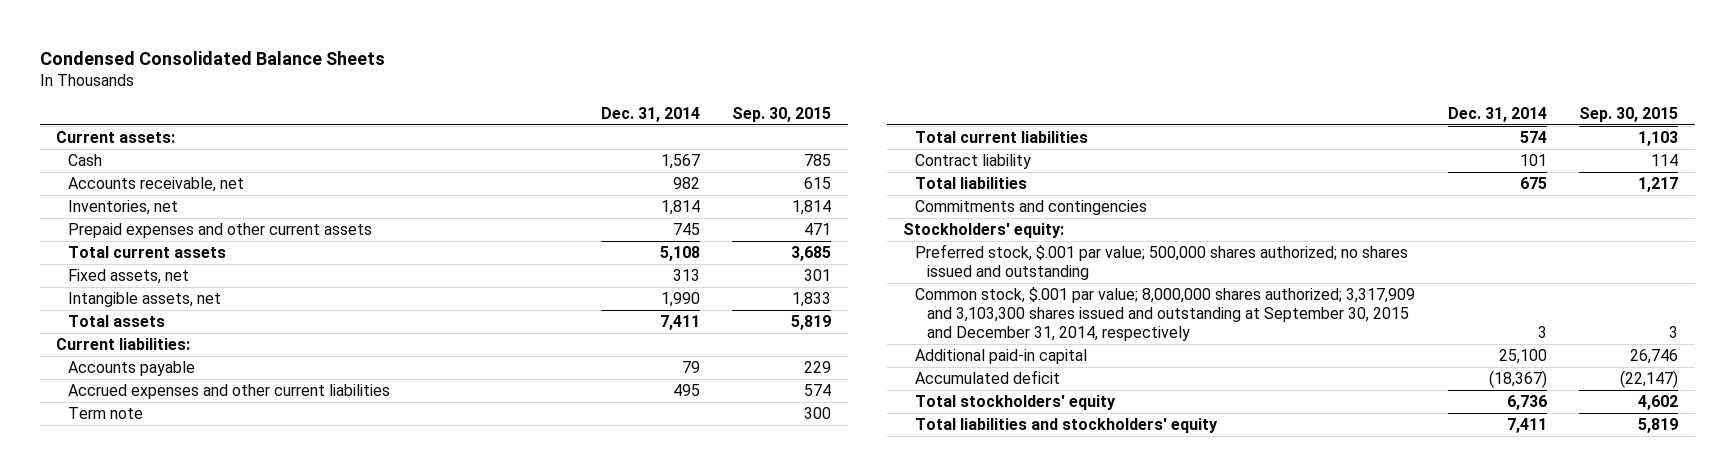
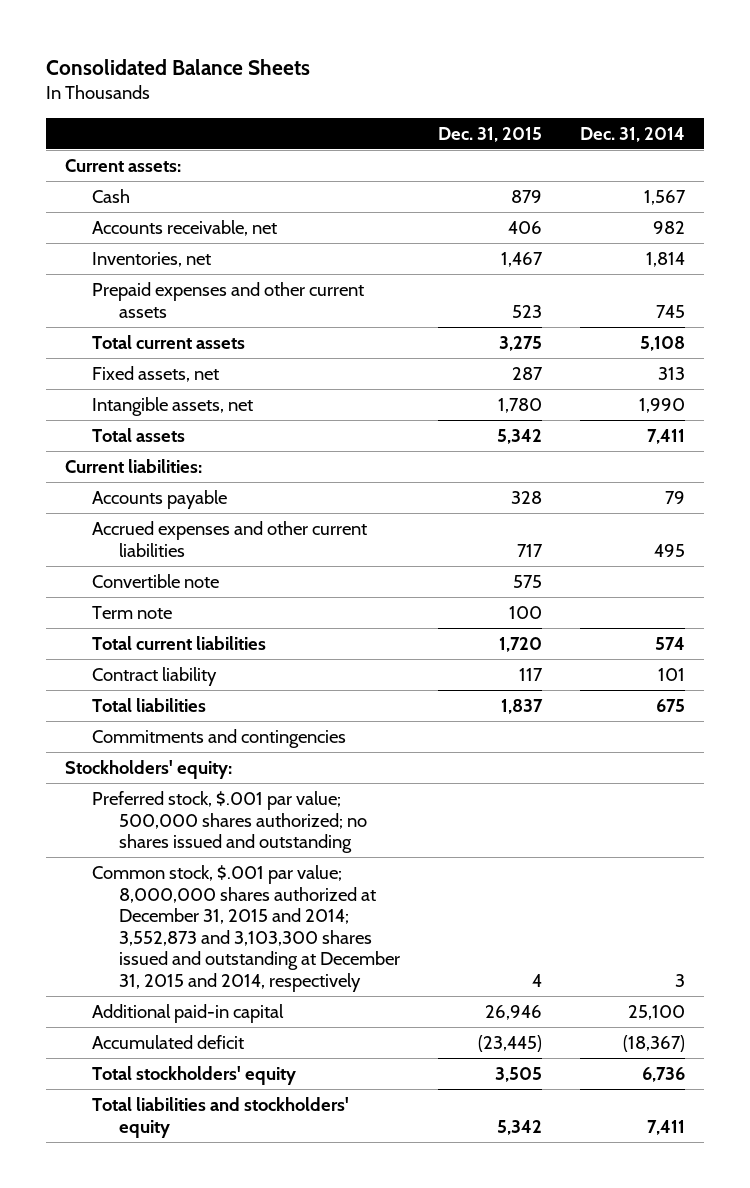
[40,50,386,65] Condensed Consolidated Balance Sheets -> [46,58,311,75] Consolidated Balance Sheets
[732,106,832,122] Sep. 30, 2015 -> none
none -> [438,126,543,142] Dec. 31, 2015
none -> [92,573,220,588] Convertible note
[915,287,1416,342] Common stock, $.001 par value; 8,000,000 shares authorized; 3,317,909 and 3,103,300 shares issued and outstanding at September 30, 2015 and December 31, 2014, respectively -> [92,864,401,992] Common stock, $.001 par value; 8,000,000 shares authorized at December 31, 2015 and 2014; 3,552,873 and 3,103,300 shares issued and outstanding at December 31, 2015 and 2014, respectively

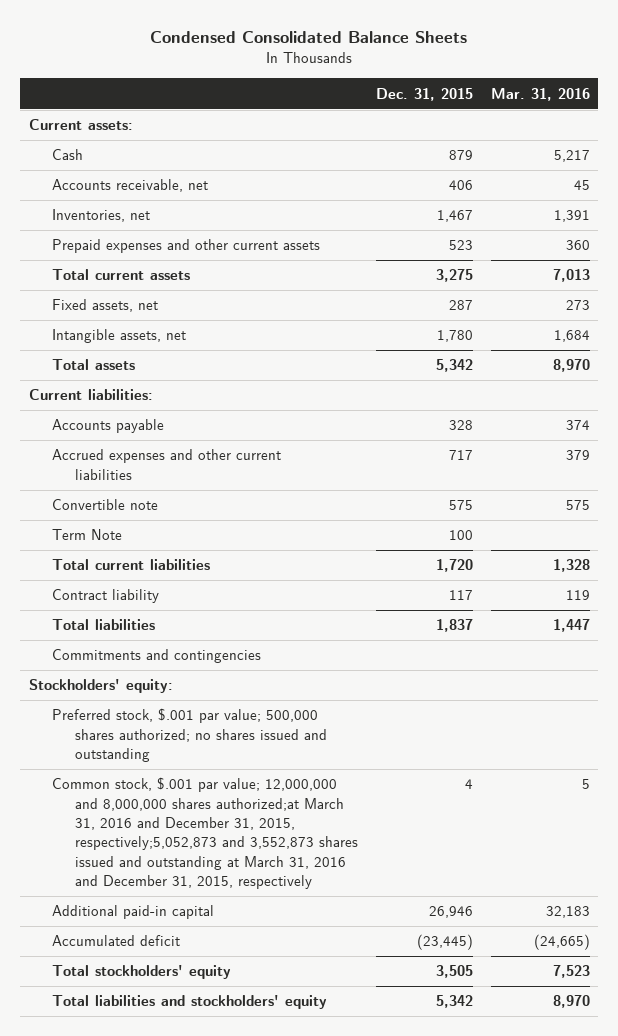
[46,58,311,75] Consolidated Balance Sheets -> [150,31,468,44] Condensed Consolidated Balance Sheets
[580,126,686,142] Dec. 31, 2014 -> none
none -> [490,87,590,101] Mar. 31, 2016
[92,605,173,619] Term note -> [51,529,122,541] Term Note
[92,864,401,992] Common stock, $.001 par value; 8,000,000 shares authorized at December 31, 2015 and 2014; 3,552,873 and 3,103,300 shares issued and outstanding at December 31, 2015 and 2014, respectively -> [51,777,358,890] Common stock, $.001 par value; 12,000,000 and 8,000,000 shares authorized;at March 31, 2016 and December 31, 2015, respectively;5,052,873 and 3,552,873 shares issued and outstanding at March 31, 2016 and December 31, 2015, respectively

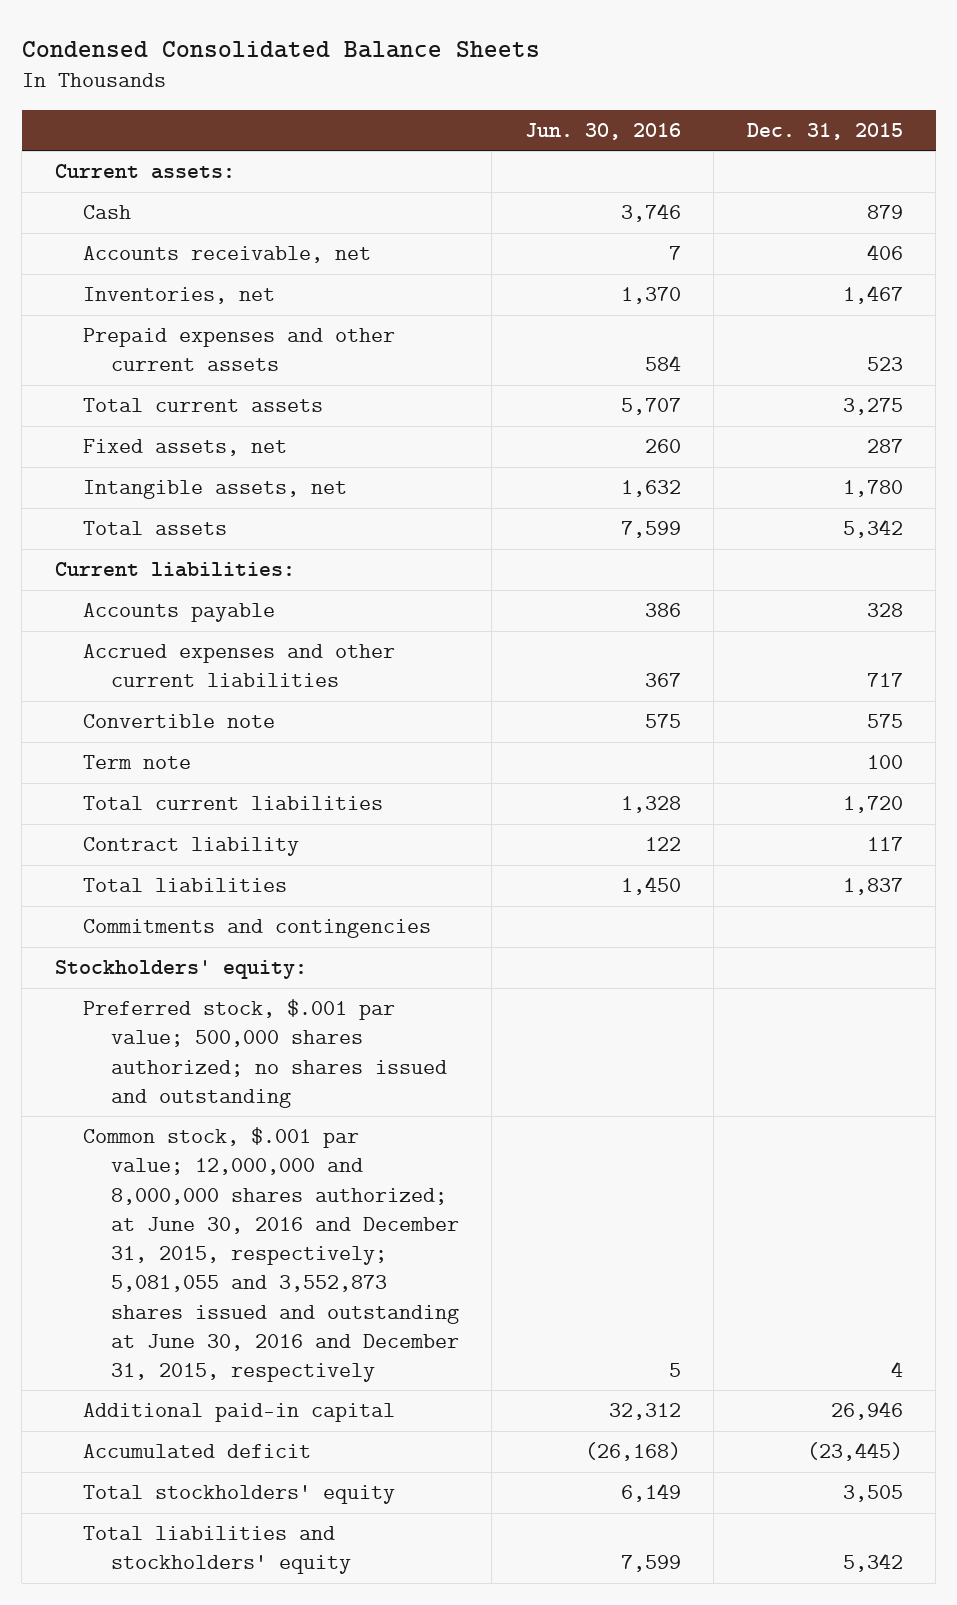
[490,87,590,101] Mar. 31, 2016 -> none
none -> [524,122,681,140] Jun. 30, 2016
[51,529,122,541] Term Note -> [82,755,191,770] Term note
[51,777,358,890] Common stock, $.001 par value; 12,000,000 and 8,000,000 shares authorized;at March 31, 2016 and December 31, 2015, respectively;5,052,873 and 3,552,873 shares issued and outstanding at March 31, 2016 and December 31, 2015, respectively -> [82,1127,459,1382] Common stock, $.001 par value; 12,000,000 and 8,000,000 shares authorized; at June 30, 2016 and December 31, 2015, respectively; 5,081,055 and 3,552,873 shares issued and outstanding at June 30, 2016 and December 31, 2015, respectively

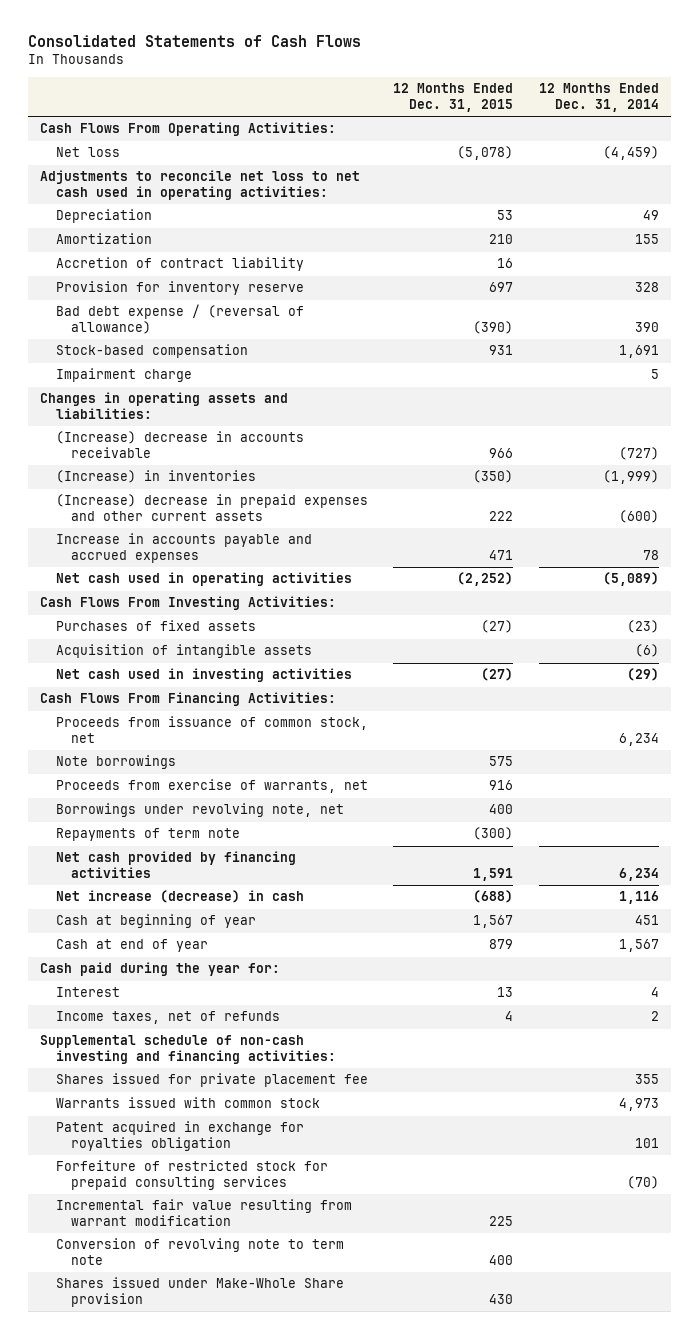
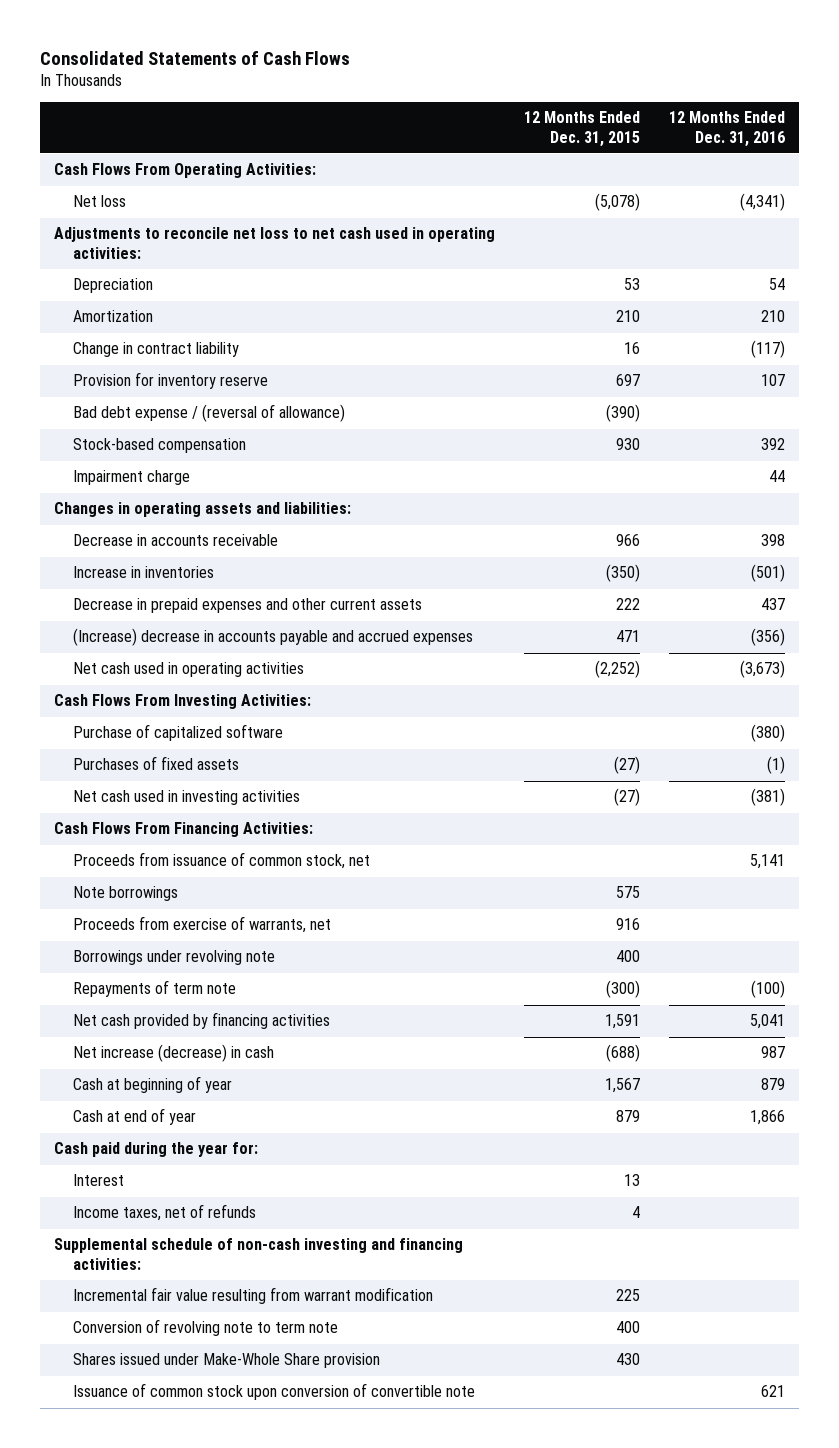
[538,83,659,112] 12 Months Ended Dec. 31, 2014 -> none
none -> [668,111,785,147] 12 Months Ended Dec. 31, 2016
[55,257,304,272] Accretion of contract liability -> none
none -> [72,342,239,358] Change in contract liability
[489,345,514,356] 931 -> [616,438,641,451] 930
[55,431,304,458] (Increase) decrease in accounts receivable -> [72,534,278,547] Decrease in accounts receivable
[55,470,256,484] (Increase) in inventories -> [72,566,214,579] Increase in inventories
[55,494,368,521] (Increase) decrease in prepaid expenses and other current assets -> [72,598,422,614] Decrease in prepaid expenses and other current assets
[55,533,312,563] Increase in accounts payable and accrued expenses -> [72,628,473,647] (Increase) decrease in accounts payable and accrued expenses
none -> [72,724,283,742] Purchase of capitalized software
[55,644,312,659] Acquisition of intangible assets -> none
[55,803,344,818] Borrowings under revolving note, net -> [72,950,275,966] Borrowings under revolving note
[55,1073,368,1088] Shares issued for private placement fee -> none
[55,1097,320,1109] Warrants issued with common stock -> none
[55,1121,304,1151] Patent acquired in exchange for royalties obligation -> none
[55,1160,328,1190] Forfeiture of restricted stock for prepaid consulting services -> none
none -> [72,1383,475,1401] Issuance of common stock upon conversion of convertible note

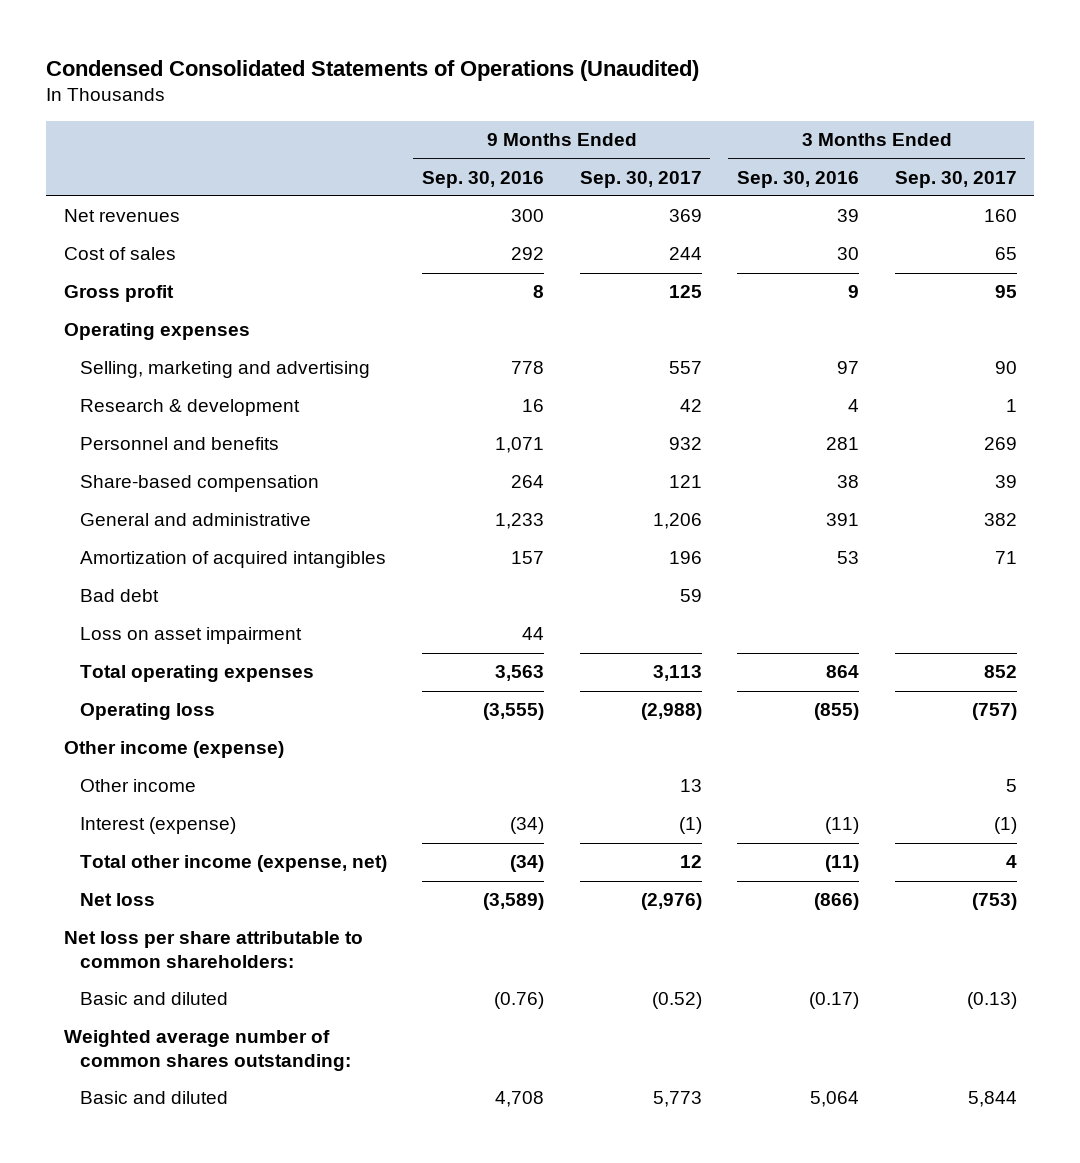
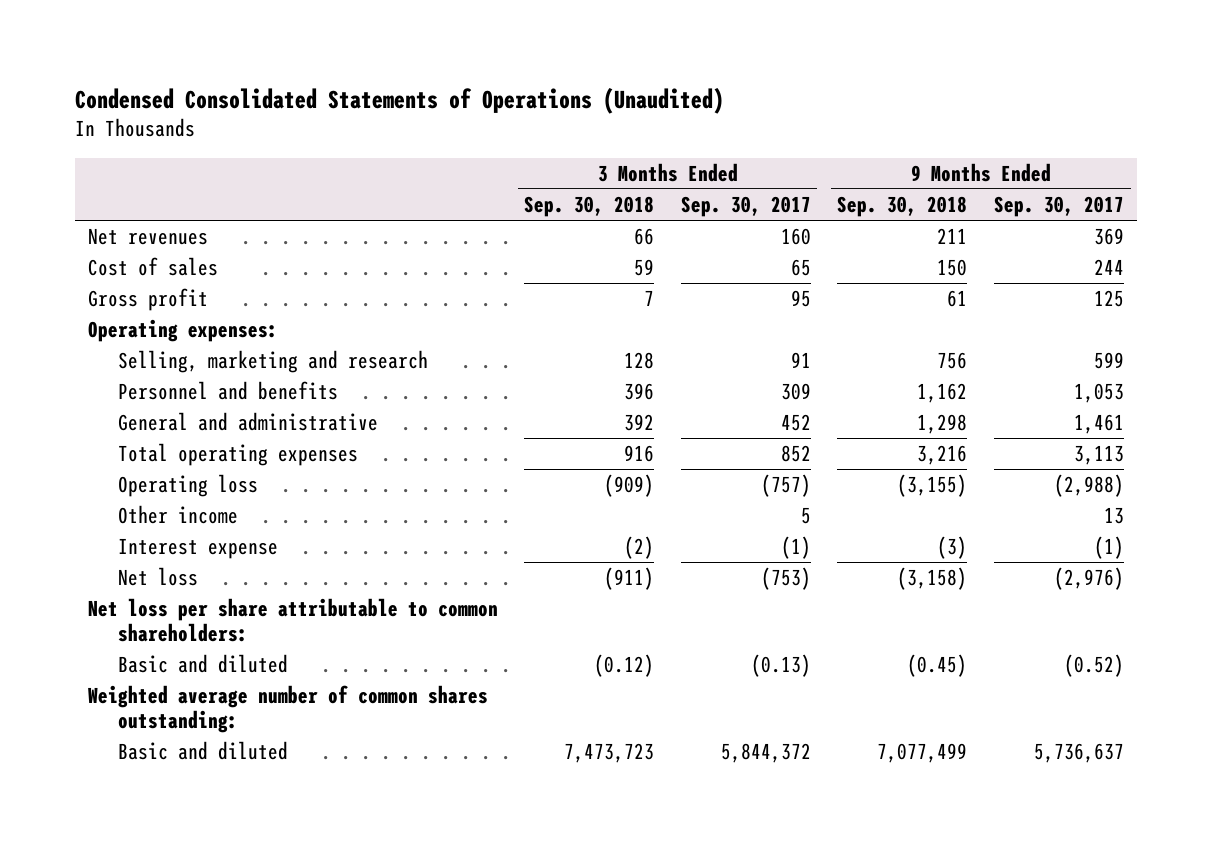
[422,170,545,188] Sep. 30, 2016 -> none
[737,170,860,188] Sep. 30, 2016 -> none
none -> [524,195,655,217] Sep. 30, 2018
none -> [837,195,968,217] Sep. 30, 2018
[79,399,300,417] Research & development -> none
[79,475,319,493] Share-based compensation -> none
[79,551,386,569] Amortization of acquired intangibles -> none
[79,589,159,603] Bad debt -> none
[79,627,302,645] Loss on asset impairment -> none
[63,323,250,341] Operating expenses -> [87,319,278,343] Operating expenses:
[79,361,370,379] Selling, marketing and advertising -> [117,350,428,374] Selling, marketing and research
[668,361,702,375] 557 -> [1093,352,1124,370] 599
[994,361,1017,375] 90 -> [790,352,811,369] 91
[668,437,702,451] 932 -> [1073,383,1124,404] 1,053
[983,437,1017,451] 269 -> [780,383,811,401] 309
[652,513,702,530] 1,206 -> [1073,414,1124,435] 1,461
[983,513,1017,527] 382 -> [780,414,811,432] 452
[63,741,284,759] Other income (expense) -> none
[79,855,387,873] Total other income (expense, net) -> none
[79,817,236,835] Interest (expense) -> [117,538,278,560] Interest expense
[652,1091,702,1108] 5,773 -> [1033,743,1124,764] 5,736,637
[967,1091,1017,1108] 5,844 -> [720,743,811,764] 5,844,372

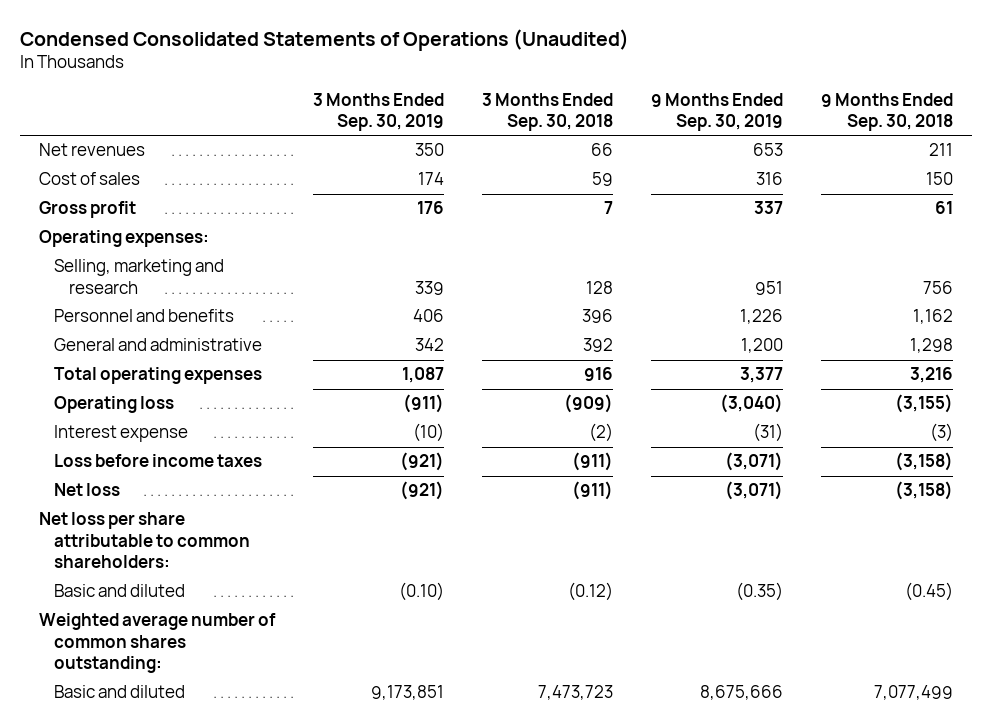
[680,195,811,217] Sep. 30, 2017 -> none
[993,195,1124,217] Sep. 30, 2017 -> none
none -> [312,92,444,131] 3 Months Ended Sep. 30, 2019
none -> [650,92,783,131] 9 Months Ended Sep. 30, 2019
[117,505,238,525] Other income -> none
none -> [53,454,262,468] Loss before income taxes

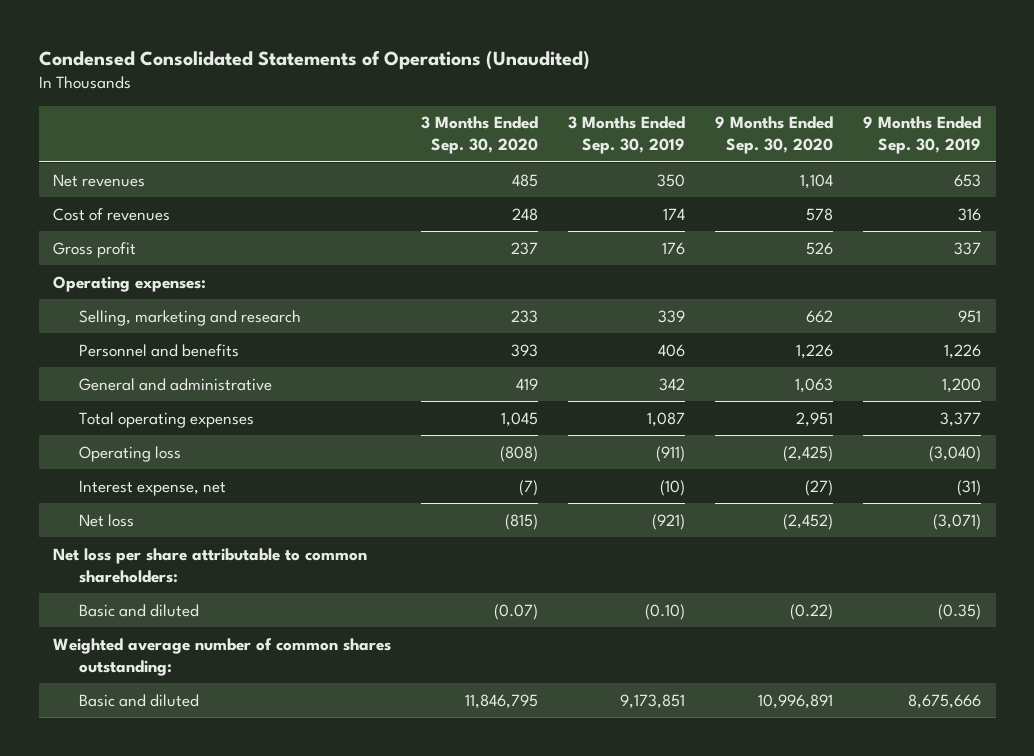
[481,92,613,131] 3 Months Ended Sep. 30, 2018 -> none
[820,92,953,131] 9 Months Ended Sep. 30, 2018 -> none
none -> [421,116,539,155] 3 Months Ended Sep. 30, 2020
none -> [715,116,834,155] 9 Months Ended Sep. 30, 2020
[38,172,140,186] Cost of sales -> [53,207,171,221] Cost of revenues
[53,454,262,468] Loss before income taxes -> none
[53,425,188,443] Interest expense -> [79,479,227,496] Interest expense, net

